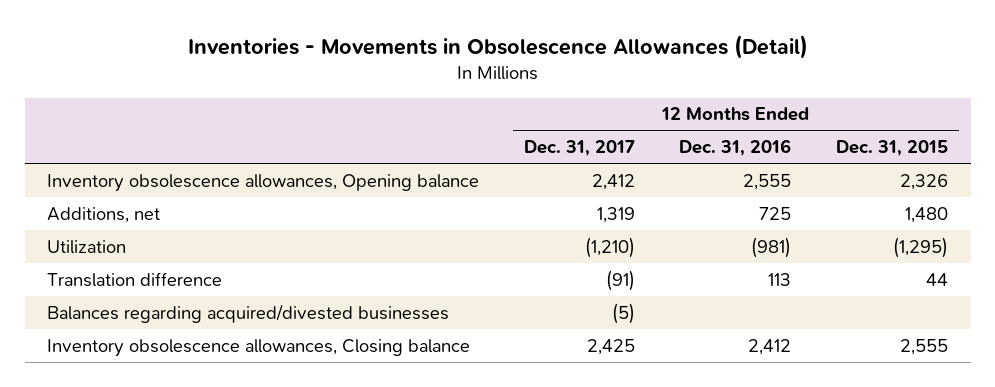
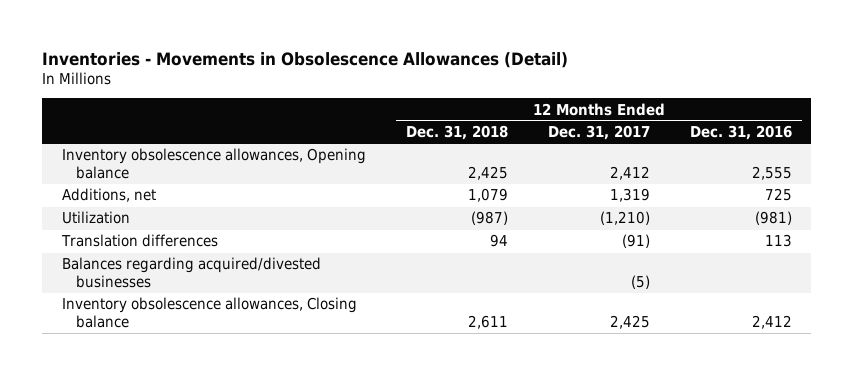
[836,140,949,157] Dec. 31, 2015 -> none
none -> [406,125,509,141] Dec. 31, 2018
[46,271,222,287] Translation difference -> [61,234,219,248] Translation differences

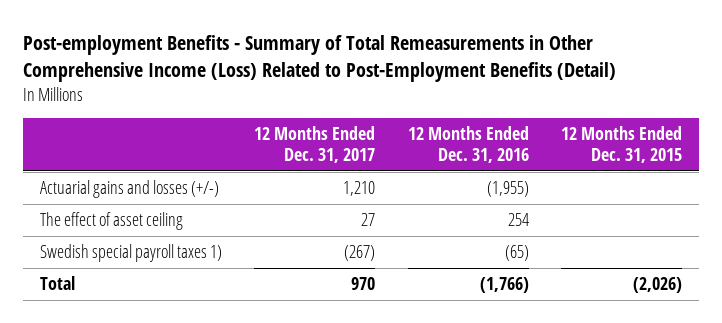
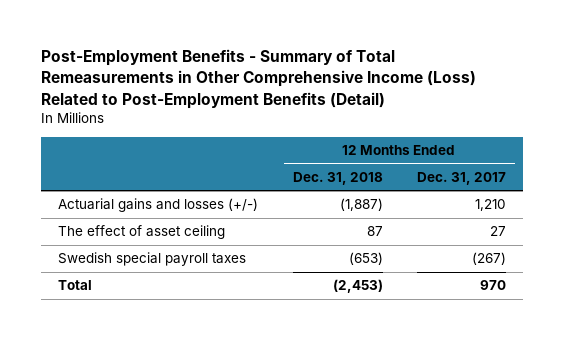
[23,35,617,83] Post-employment Benefits - Summary of Total Remeasurements in Other Comprehensive Income (Loss) Related to Post-Employment Benefits (Detail) -> [41,49,477,109] Post-Employment Benefits - Summary of Total Remeasurements in Other Comprehensive Income (Loss) Related to Post-Employment Benefits (Detail)
[407,126,529,164] 12 Months Ended Dec. 31, 2016 -> none
[561,126,683,164] 12 Months Ended Dec. 31, 2015 -> none
none -> [292,171,383,185] Dec. 31, 2018
[39,243,222,262] Swedish special payroll taxes 1) -> [58,252,247,267] Swedish special payroll taxes

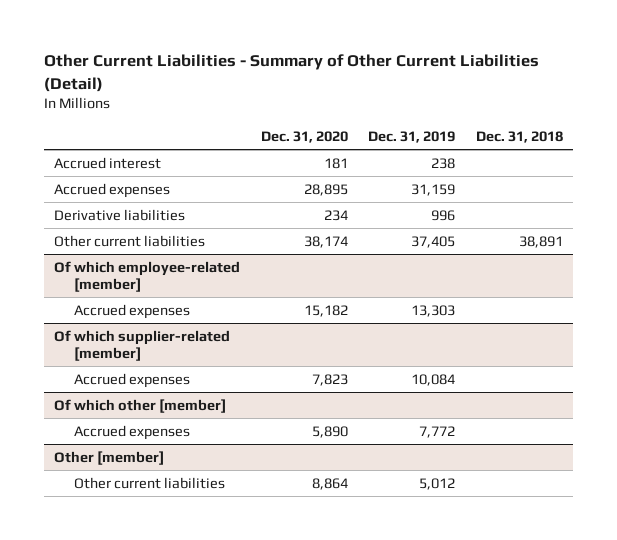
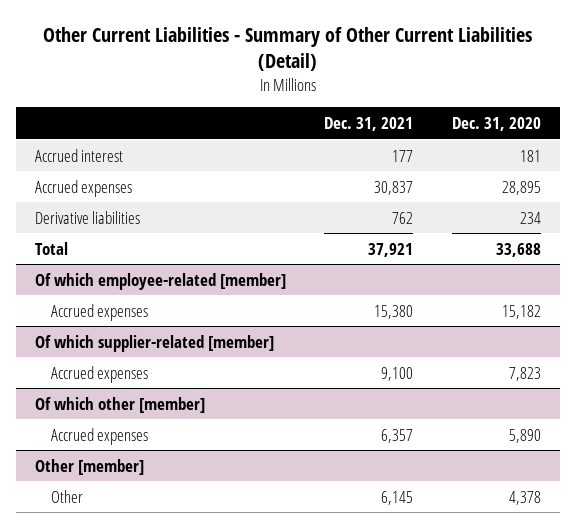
[368,130,456,143] Dec. 31, 2019 -> none
[475,130,563,143] Dec. 31, 2018 -> none
none -> [324,117,414,132] Dec. 31, 2021
[53,234,205,247] Other current liabilities -> none
none -> [34,241,68,255] Total
[73,476,225,489] Other current liabilities -> none
none -> [51,489,84,503] Other

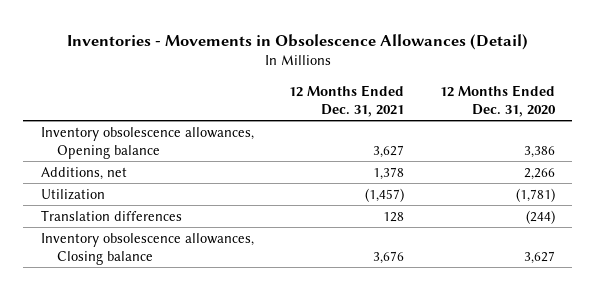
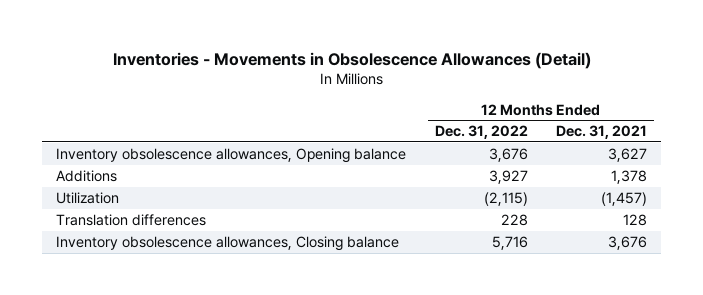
[439,84,556,117] 12 Months Ended Dec. 31, 2020 -> none
none -> [434,125,528,140] Dec. 31, 2022
[40,166,127,180] Additions, net -> [56,169,118,182] Additions

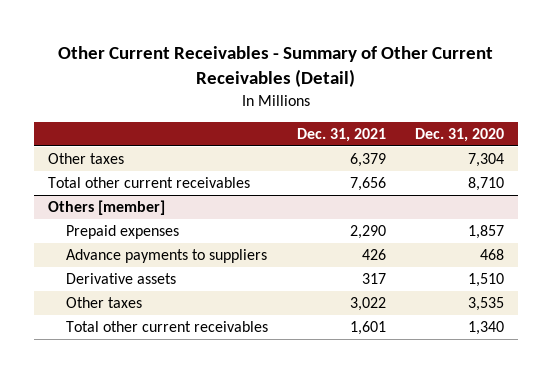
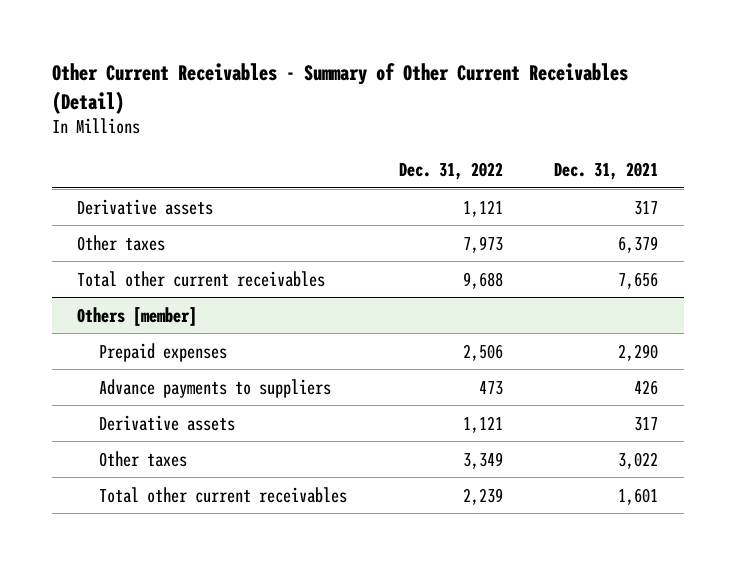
[414,127,504,142] Dec. 31, 2020 -> none
none -> [398,162,503,181] Dec. 31, 2022
none -> [77,198,214,215] Derivative assets

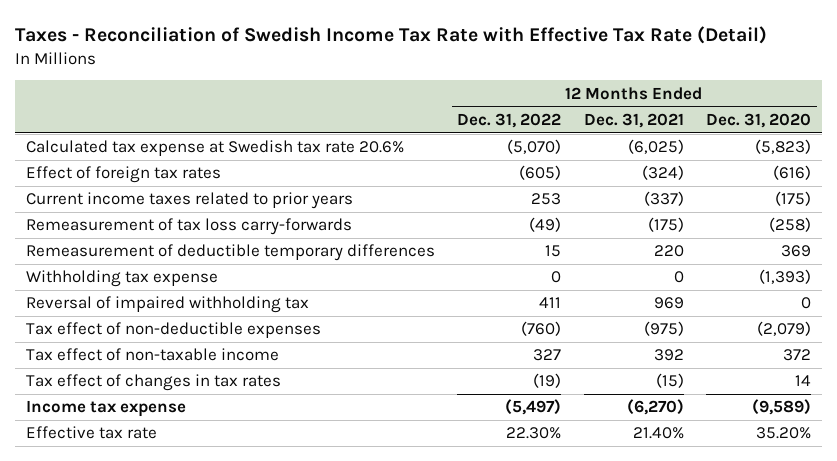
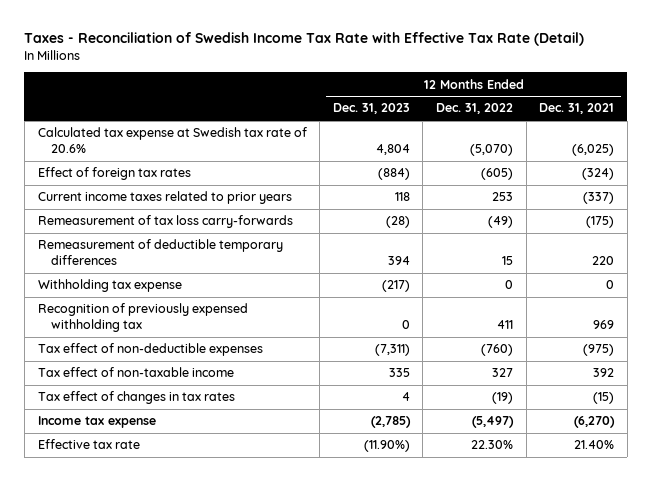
[705,112,811,128] Dec. 31, 2020 -> none
none -> [332,103,410,115] Dec. 31, 2023
[25,140,404,157] Calculated tax expense at Swedish tax rate 20.6% -> [37,127,307,154] Calculated tax expense at Swedish tax rate of 20.6%
[25,296,309,314] Reversal of impaired withholding tax -> [37,303,248,333] Recognition of previously expensed withholding tax

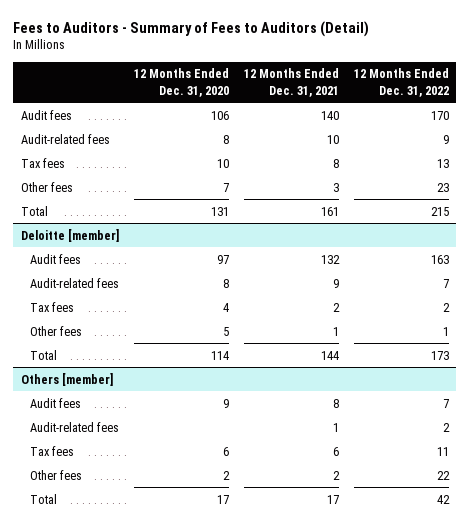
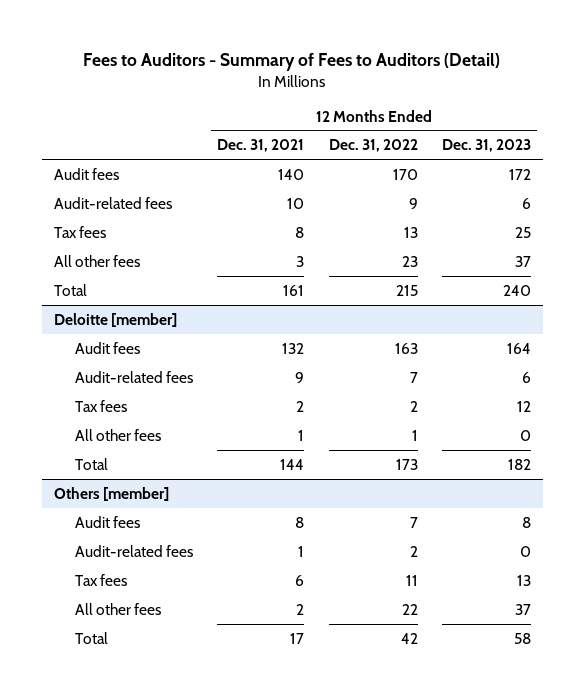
[134,68,230,97] 12 Months Ended Dec. 31, 2020 -> none
none -> [441,139,531,153] Dec. 31, 2023
[20,181,73,192] Other fees -> [54,254,141,267] All other fees
[30,325,83,336] Other fees -> [75,428,162,441] All other fees
[30,469,83,480] Other fees -> [75,602,162,615] All other fees

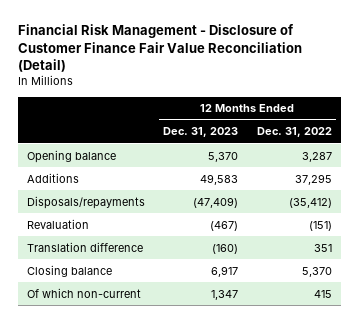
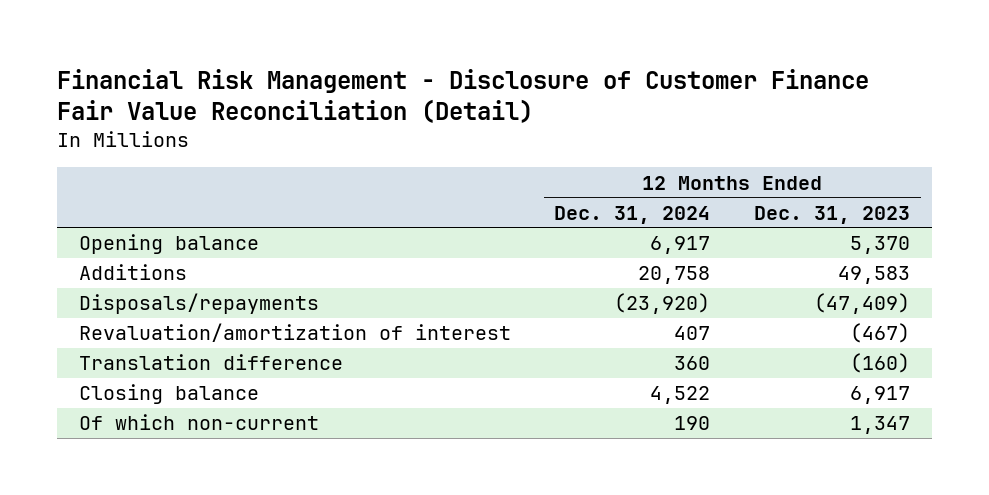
[256,127,332,138] Dec. 31, 2022 -> none
none -> [554,205,711,224] Dec. 31, 2024
[26,218,89,229] Revaluation -> [78,323,511,343] Revaluation/amortization of interest

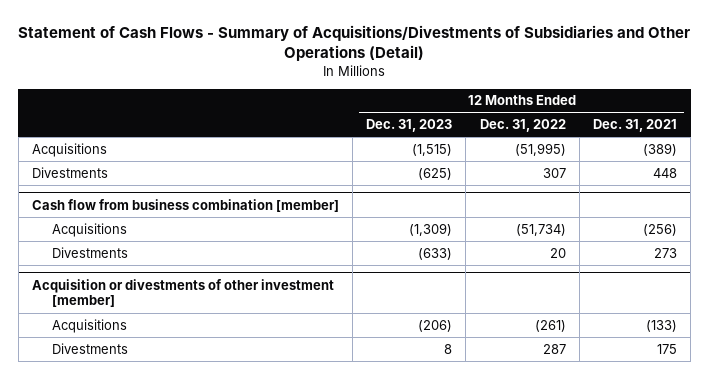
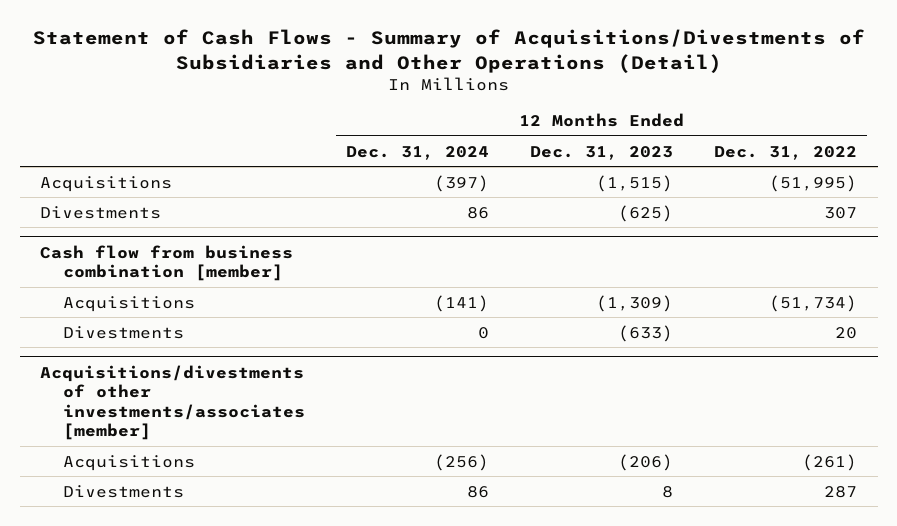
[592,119,677,133] Dec. 31, 2021 -> none
none -> [346,145,490,160] Dec. 31, 2024
[31,278,334,308] Acquisition or divestments of other investment [member] -> [40,364,306,441] Acquisitions/divestments of other investments/associates [member]

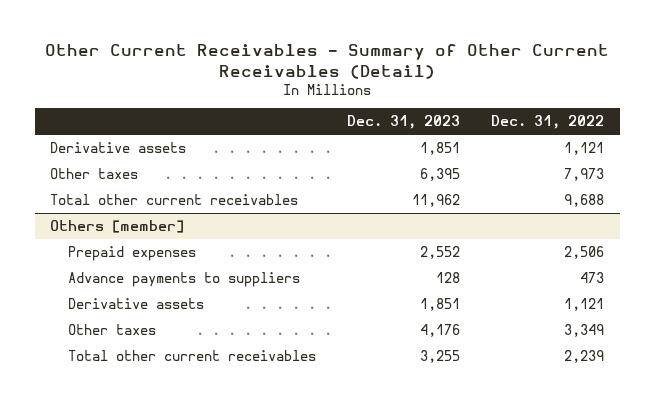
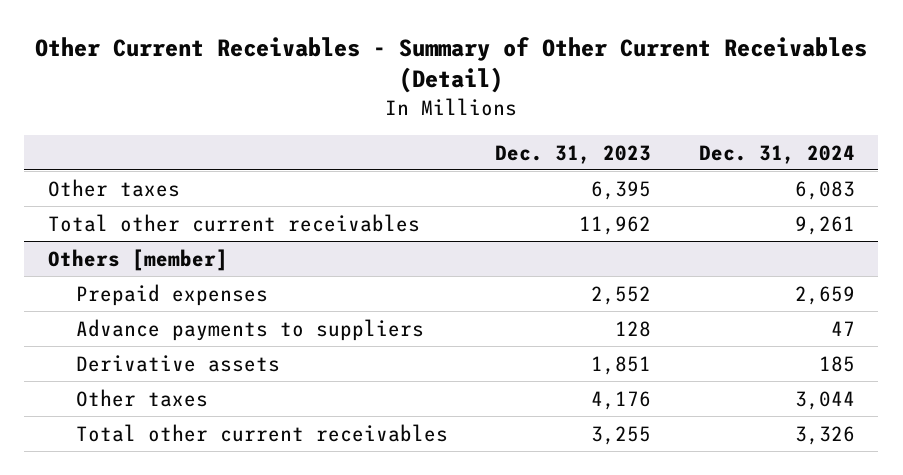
[491,115,605,130] Dec. 31, 2022 -> none
none -> [698,144,855,164] Dec. 31, 2024
[50,142,187,154] Derivative assets -> none

